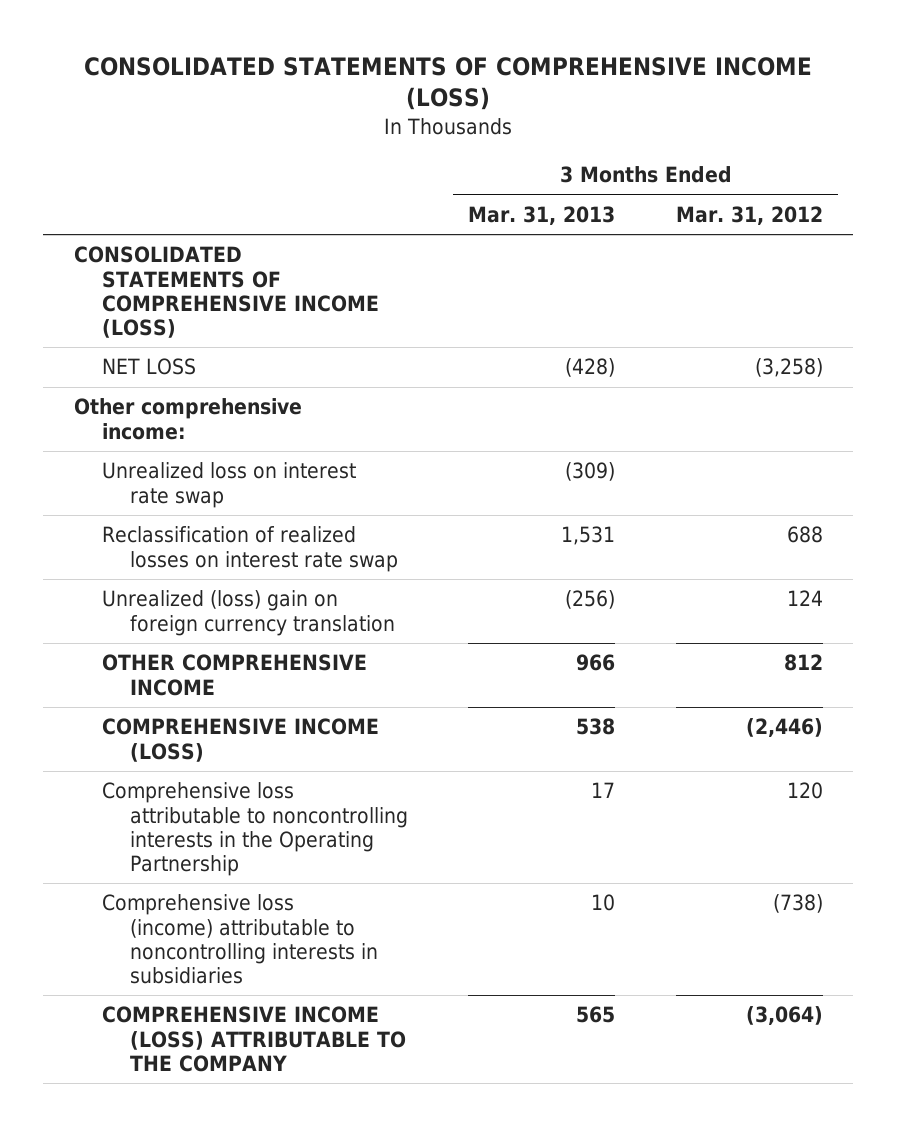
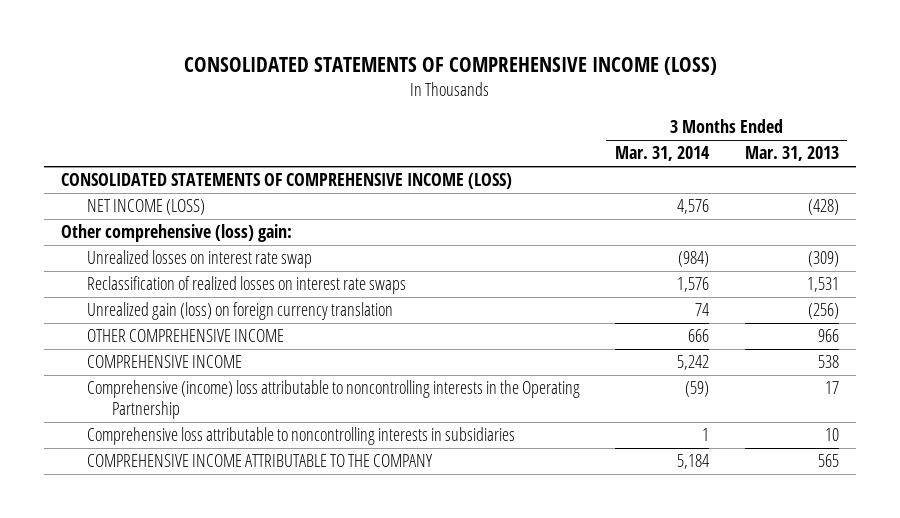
[675,205,823,225] Mar. 31, 2012 -> none
none -> [615,146,711,162] Mar. 31, 2014
[101,358,196,376] NET LOSS -> [86,199,205,216] NET INCOME (LOSS)
[73,398,302,440] Other comprehensive income: -> [61,224,293,243] Other comprehensive (loss) gain:
[101,462,356,508] Unrealized loss on interest rate swap -> [86,250,312,269] Unrealized losses on interest rate swap
[101,526,398,572] Reclassification of realized losses on interest rate swap -> [86,276,406,295] Reclassification of realized losses on interest rate swaps
[101,590,395,636] Unrealized (loss) gain on foreign currency translation -> [86,302,393,321] Unrealized gain (loss) on foreign currency translation
[101,718,379,762] COMPREHENSIVE INCOME (LOSS) -> [86,355,242,369] COMPREHENSIVE INCOME
[101,782,408,876] Comprehensive loss attributable to noncontrolling interests in the Operating Partnership -> [86,380,580,420] Comprehensive (income) loss attributable to noncontrolling interests in the Operating Partnership
[101,894,378,984] Comprehensive loss (income) attributable to noncontrolling interests in subsidiaries -> [86,427,515,446] Comprehensive loss attributable to noncontrolling interests in subsidiaries
[101,1006,406,1072] COMPREHENSIVE INCOME (LOSS) ATTRIBUTABLE TO THE COMPANY -> [86,454,433,468] COMPREHENSIVE INCOME ATTRIBUTABLE TO THE COMPANY

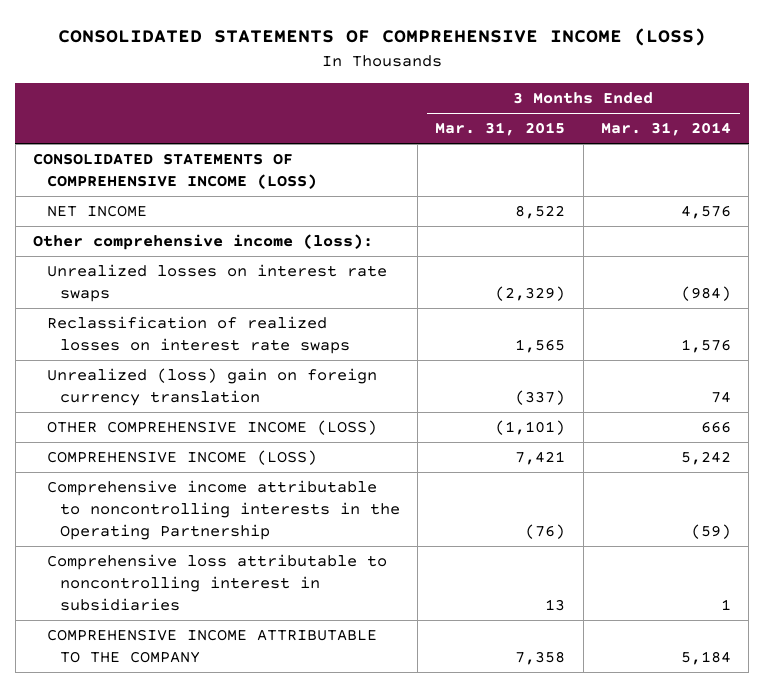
[744,146,839,162] Mar. 31, 2013 -> none
none -> [435,122,566,137] Mar. 31, 2015
[86,199,205,216] NET INCOME (LOSS) -> [46,205,147,218] NET INCOME
[61,224,293,243] Other comprehensive (loss) gain: -> [33,234,374,251] Other comprehensive income (loss):
[86,250,312,269] Unrealized losses on interest rate swap -> [46,264,387,303] Unrealized losses on interest rate swaps
[86,302,393,321] Unrealized gain (loss) on foreign currency translation -> [46,368,377,407] Unrealized (loss) gain on foreign currency translation
[86,329,284,343] OTHER COMPREHENSIVE INCOME -> [46,420,377,436] OTHER COMPREHENSIVE INCOME (LOSS)
[86,355,242,369] COMPREHENSIVE INCOME -> [46,450,317,466] COMPREHENSIVE INCOME (LOSS)
[86,380,580,420] Comprehensive (income) loss attributable to noncontrolling interests in the Operating Partnership -> [46,480,400,541] Comprehensive income attributable to noncontrolling interests in the Operating Partnership
[86,427,515,446] Comprehensive loss attributable to noncontrolling interests in subsidiaries -> [46,554,387,612] Comprehensive loss attributable to noncontrolling interest in subsidiaries

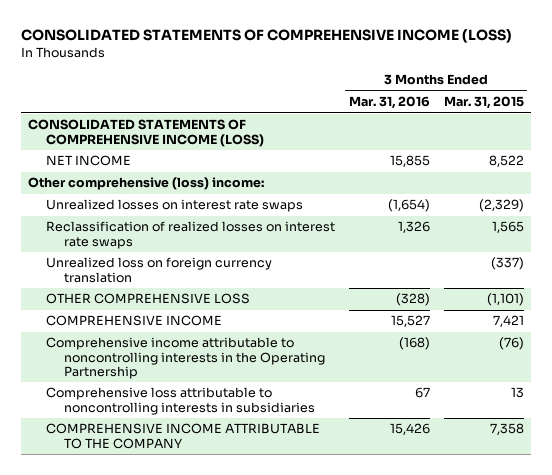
[600,122,731,137] Mar. 31, 2014 -> none
none -> [348,96,430,110] Mar. 31, 2016
[33,234,374,251] Other comprehensive income (loss): -> [27,177,264,191] Other comprehensive (loss) income:
[46,368,377,407] Unrealized (loss) gain on foreign currency translation -> [45,257,272,283] Unrealized loss on foreign currency translation
[46,420,377,436] OTHER COMPREHENSIVE INCOME (LOSS) -> [45,293,250,305] OTHER COMPREHENSIVE LOSS
[46,450,317,466] COMPREHENSIVE INCOME (LOSS) -> [45,315,222,327] COMPREHENSIVE INCOME
[46,554,387,612] Comprehensive loss attributable to noncontrolling interest in subsidiaries -> [45,387,315,415] Comprehensive loss attributable to noncontrolling interests in subsidiaries

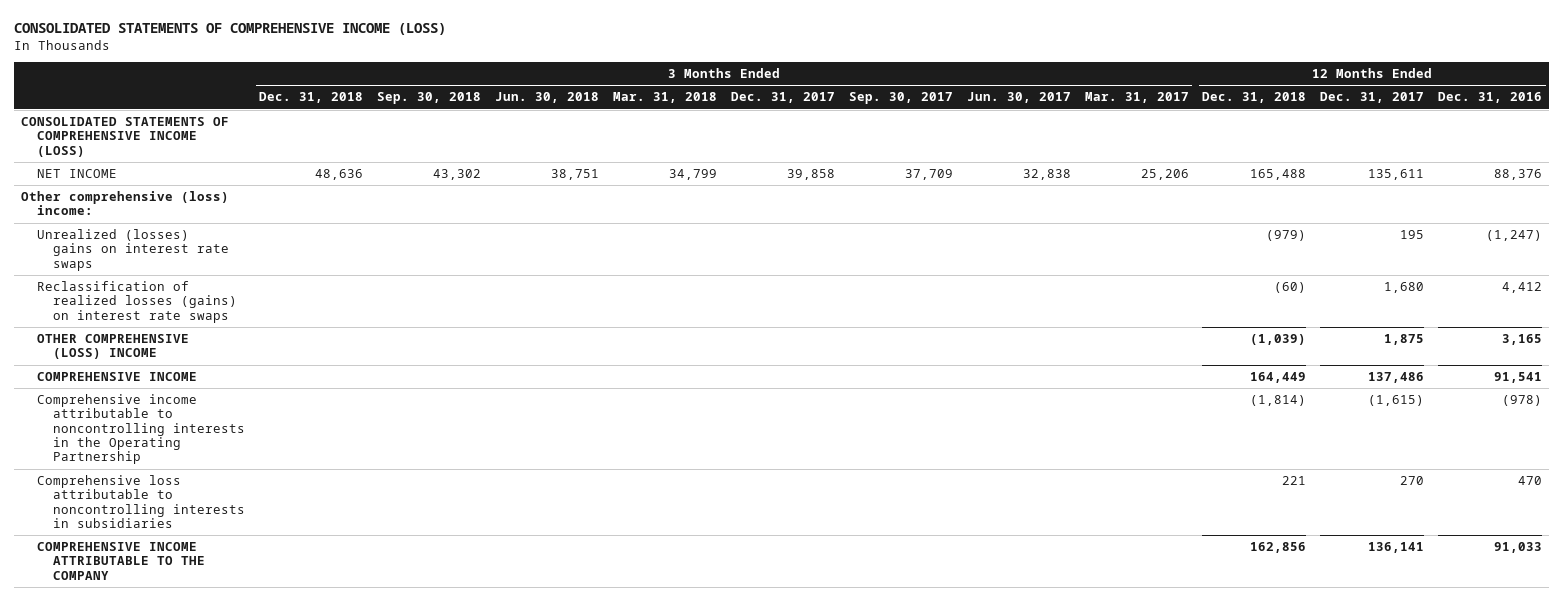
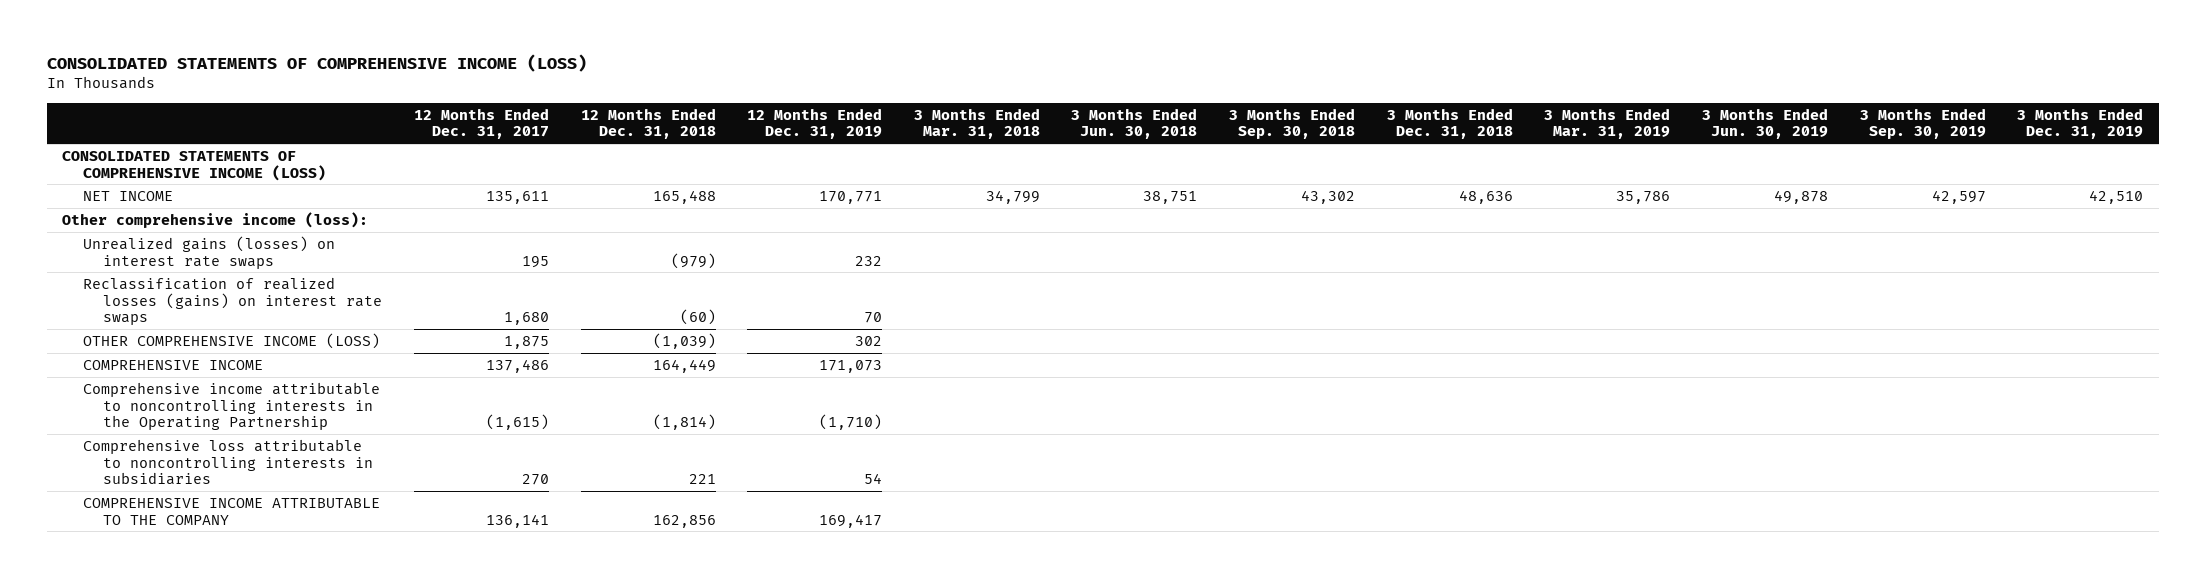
[730,92,835,104] Dec. 31, 2017 -> none
[848,92,953,105] Sep. 30, 2017 -> none
[966,92,1071,104] Jun. 30, 2017 -> none
[1084,92,1189,104] Mar. 31, 2017 -> none
[1438,92,1543,104] Dec. 31, 2016 -> none
none -> [747,107,883,140] 12 Months Ended Dec. 31, 2019
none -> [1544,107,1671,140] 3 Months Ended Mar. 31, 2019
none -> [1701,107,1828,140] 3 Months Ended Jun. 30, 2019
none -> [1859,107,1986,140] 3 Months Ended Sep. 30, 2019
none -> [2017,107,2144,140] 3 Months Ended Dec. 31, 2019
[20,191,229,216] Other comprehensive (loss) income: -> [62,211,369,228] Other comprehensive income (loss):
[37,229,230,271] Unrealized (losses) gains on interest rate swaps -> [82,235,335,269] Unrealized gains (losses) on interest rate swaps
[37,334,190,360] OTHER COMPREHENSIVE (LOSS) INCOME -> [82,332,380,349] OTHER COMPREHENSIVE INCOME (LOSS)

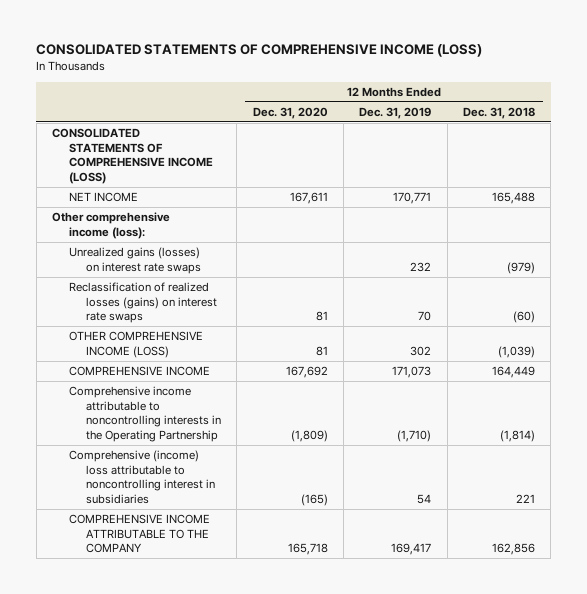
[413,107,549,140] 12 Months Ended Dec. 31, 2017 -> none
[913,107,1040,140] 3 Months Ended Mar. 31, 2018 -> none
[1071,107,1198,140] 3 Months Ended Jun. 30, 2018 -> none
[1229,107,1356,140] 3 Months Ended Sep. 30, 2018 -> none
[1386,107,1513,140] 3 Months Ended Dec. 31, 2018 -> none
[1544,107,1671,140] 3 Months Ended Mar. 31, 2019 -> none
[1701,107,1828,140] 3 Months Ended Jun. 30, 2019 -> none
[1859,107,1986,140] 3 Months Ended Sep. 30, 2019 -> none
[2017,107,2144,140] 3 Months Ended Dec. 31, 2019 -> none
none -> [252,106,328,119] Dec. 31, 2020
[82,438,374,486] Comprehensive loss attributable to noncontrolling interests in subsidiaries -> [69,450,216,505] Comprehensive (income) loss attributable to noncontrolling interest in subsidiaries

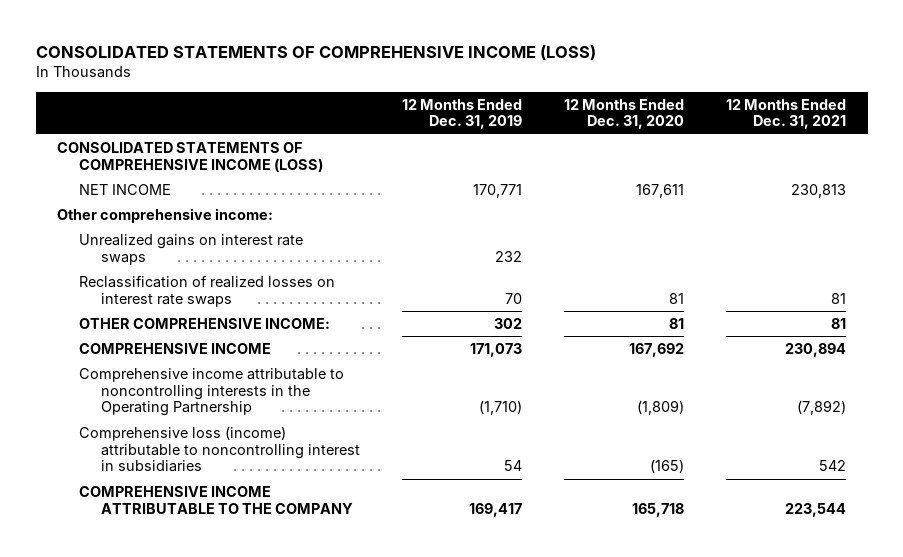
[462,106,535,119] Dec. 31, 2018 -> none
none -> [726,98,847,130] 12 Months Ended Dec. 31, 2021
[52,212,171,239] Other comprehensive income (loss): -> [56,207,273,223] Other comprehensive income:
[69,247,202,274] Unrealized gains (losses) on interest rate swaps -> [78,233,303,265] Unrealized gains on interest rate swaps
[69,282,218,324] Reclassification of realized losses (gains) on interest rate swaps -> [78,274,335,307] Reclassification of realized losses on interest rate swaps
[69,331,204,358] OTHER COMPREHENSIVE INCOME (LOSS) -> [78,317,330,329] OTHER COMPREHENSIVE INCOME:
[69,450,216,505] Comprehensive (income) loss attributable to noncontrolling interest in subsidiaries -> [78,425,360,473] Comprehensive loss (income) attributable to noncontrolling interest in subsidiaries

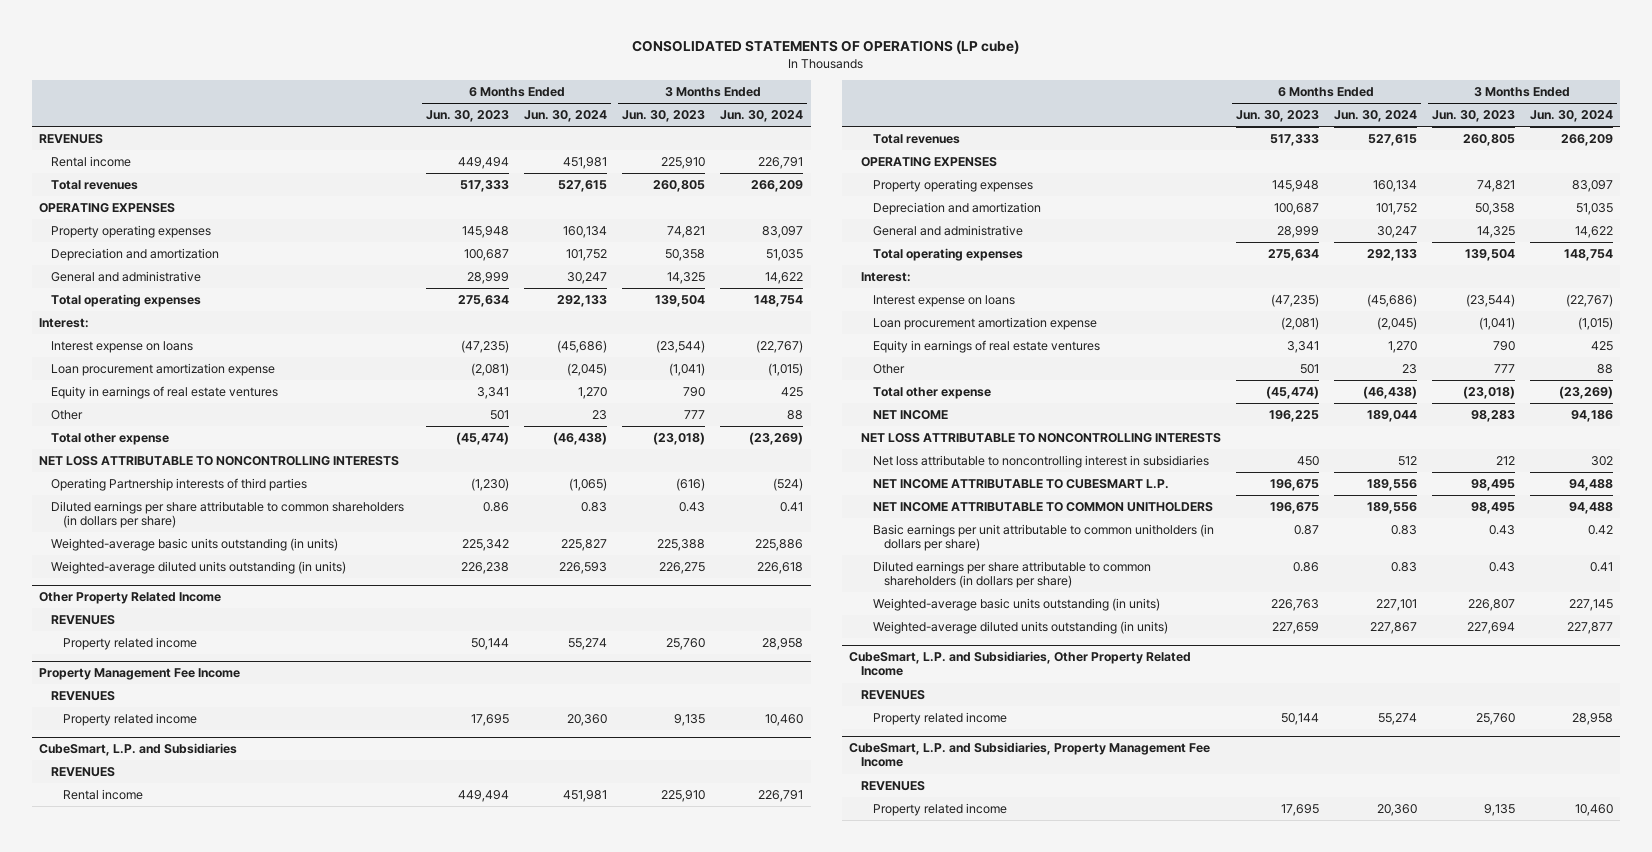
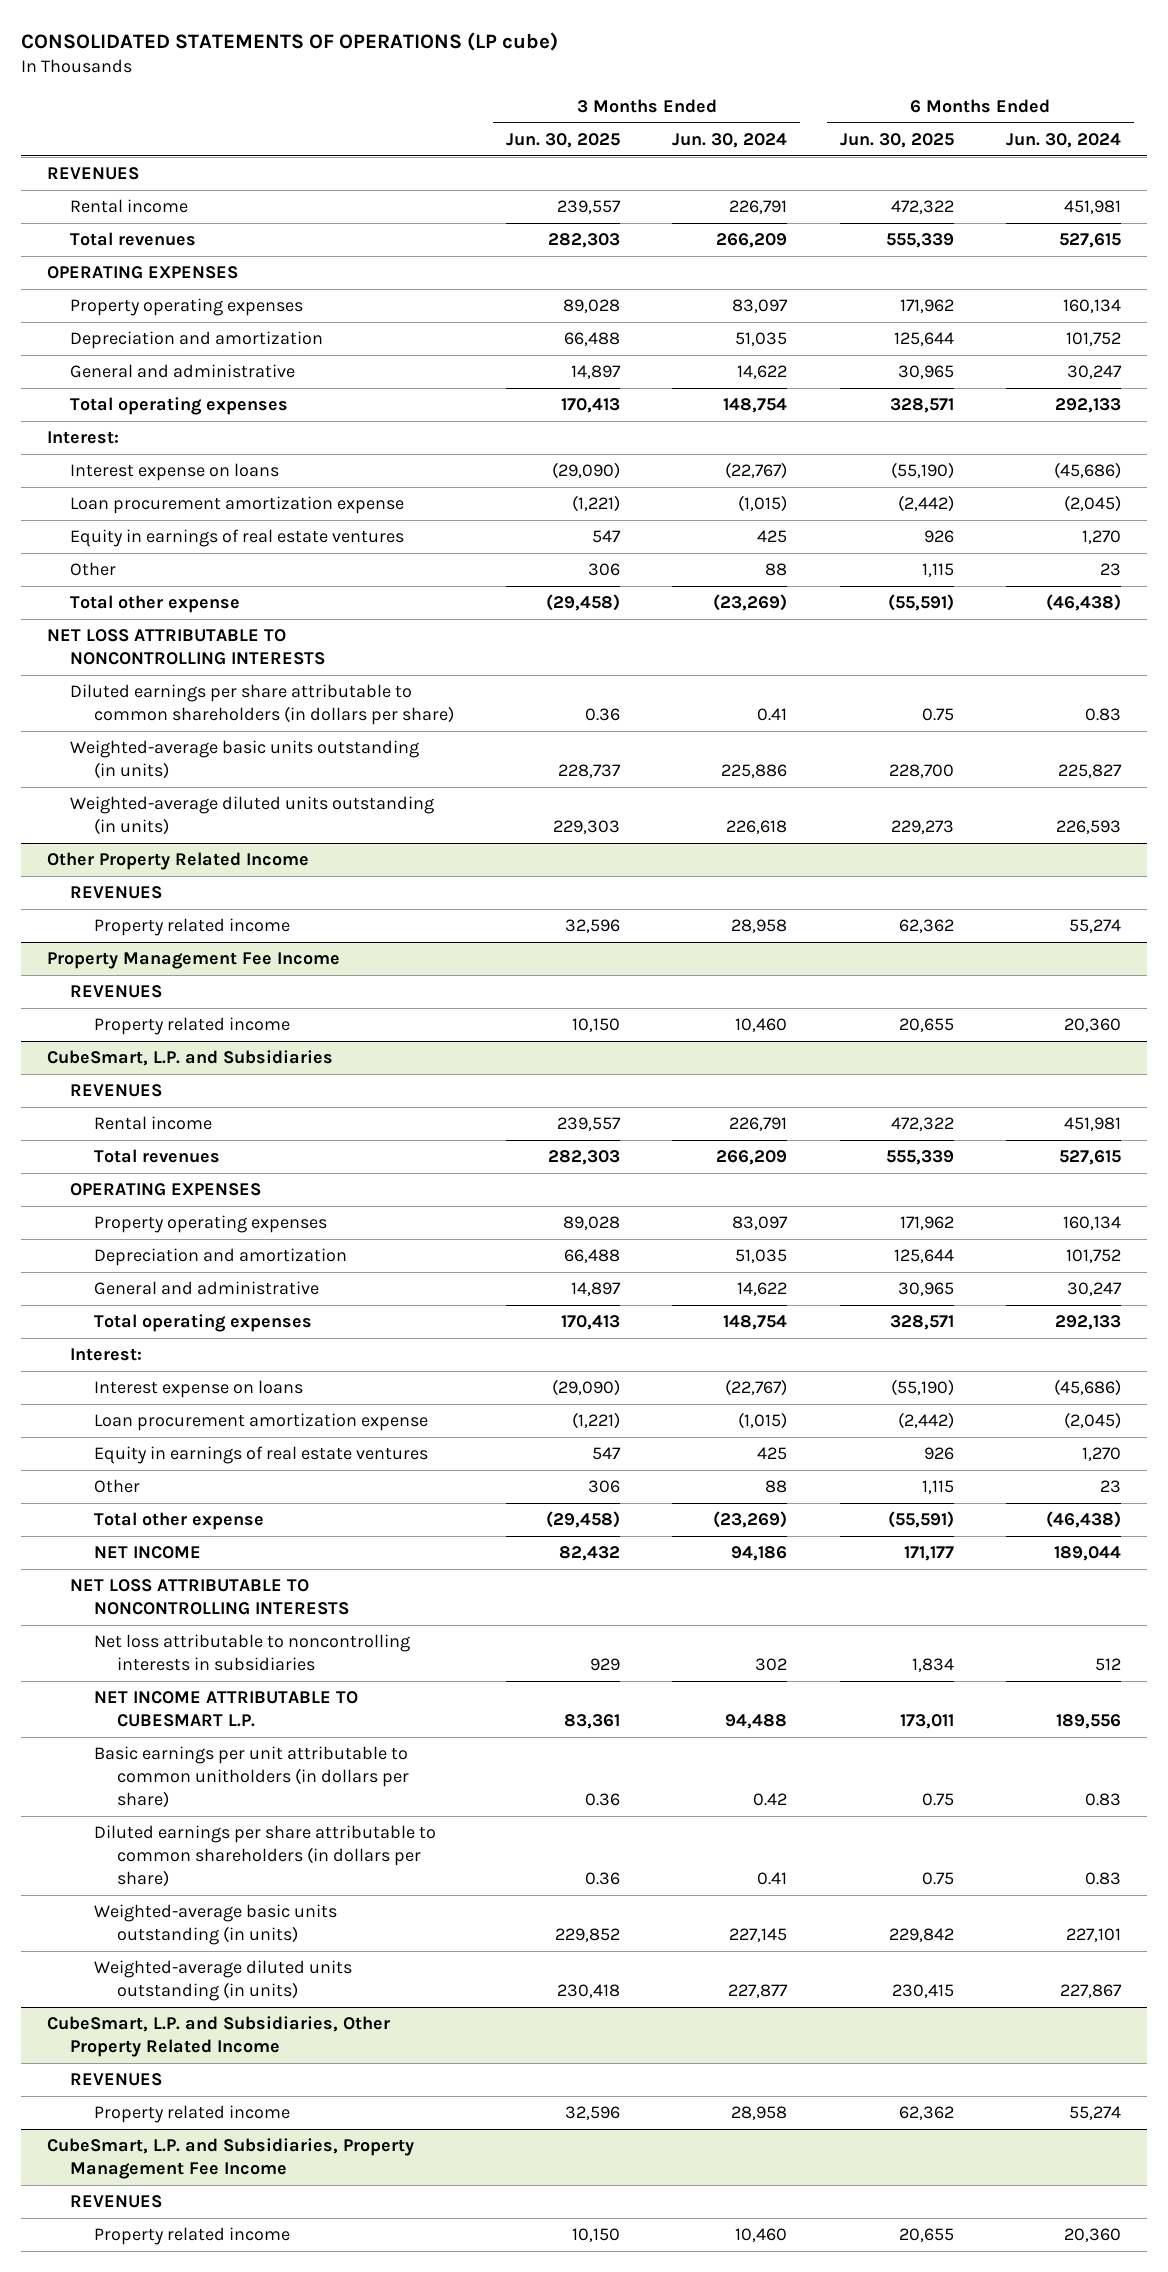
[426,110,510,123] Jun. 30, 2023 -> none
[622,110,706,123] Jun. 30, 2023 -> none
none -> [505,132,620,148] Jun. 30, 2025
none -> [839,132,954,148] Jun. 30, 2025
[51,477,308,491] Operating Partnership interests of third parties -> none
[872,454,1209,468] Net loss attributable to noncontrolling interest in subsidiaries -> [93,1633,410,1672] Net loss attributable to noncontrolling interests in subsidiaries
[872,501,1213,512] NET INCOME ATTRIBUTABLE TO COMMON UNITHOLDERS -> none

